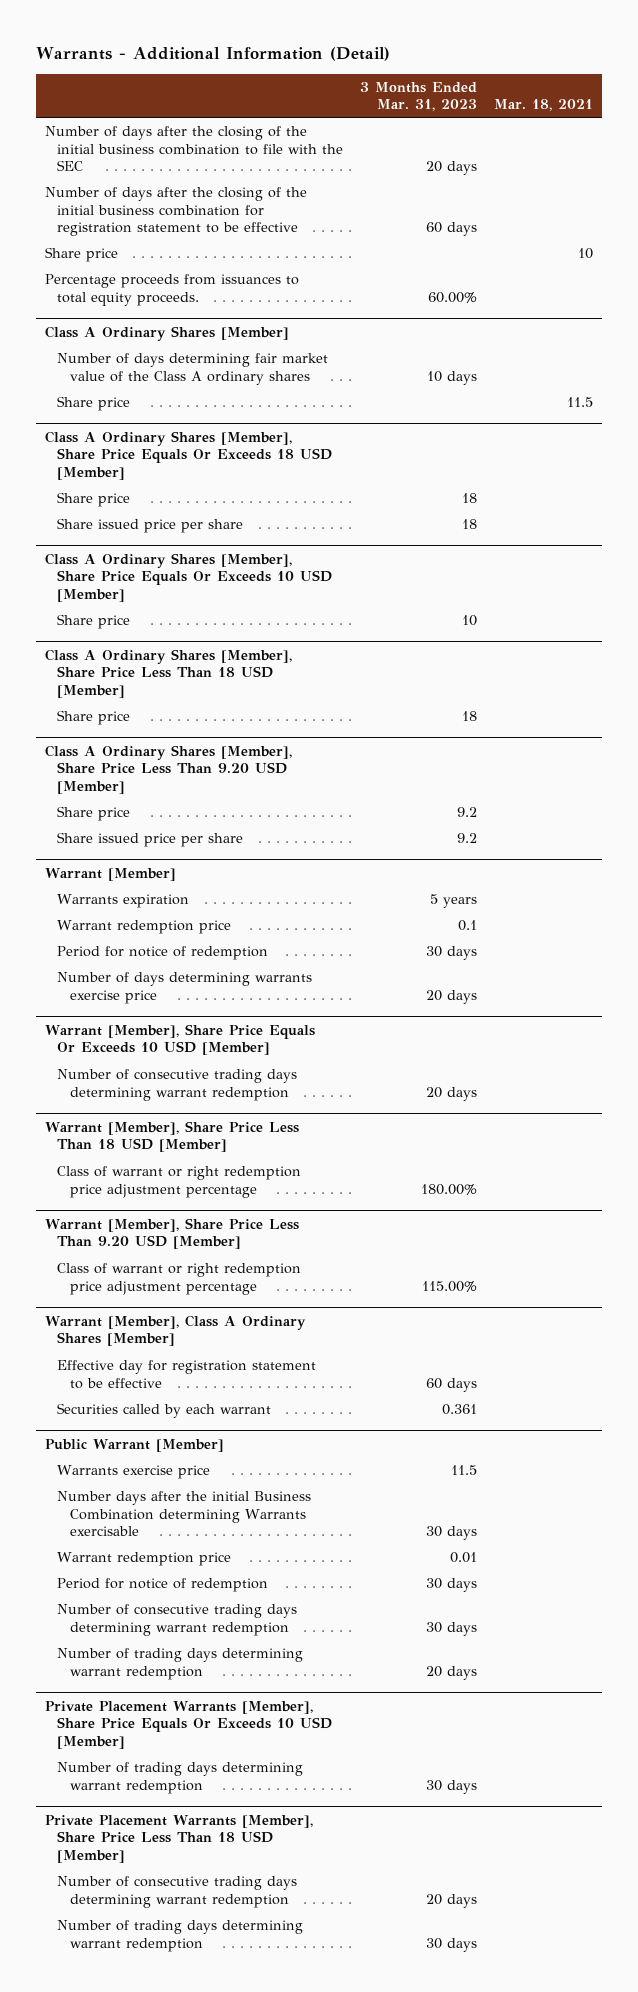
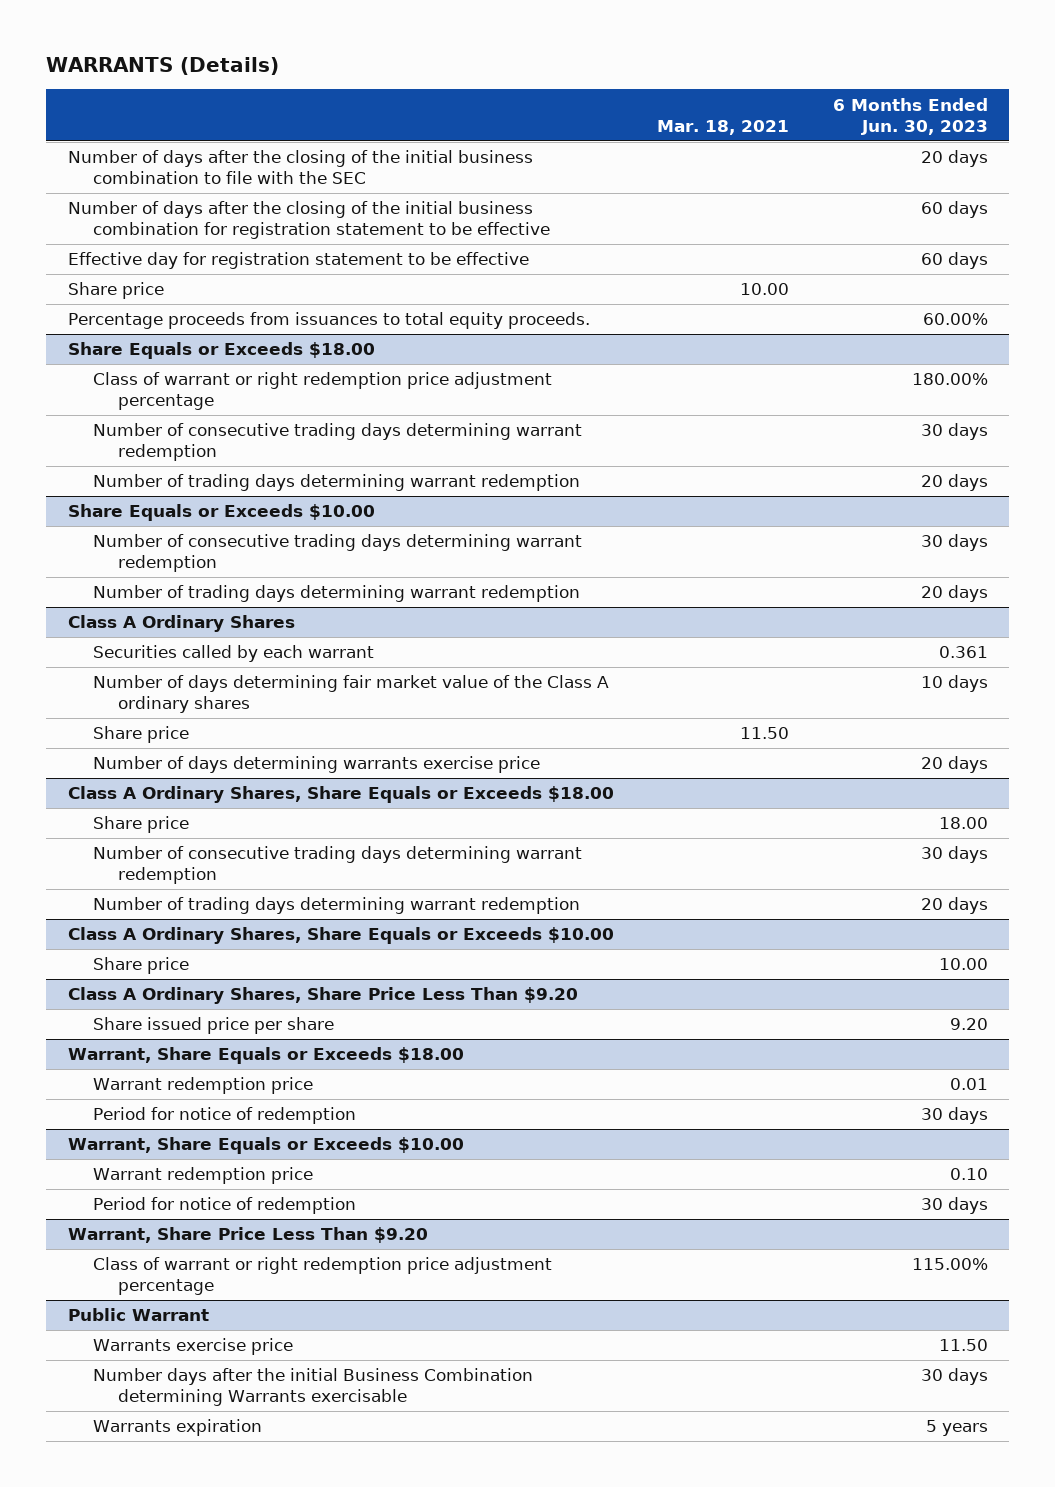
[36,46,391,61] Warrants - Additional Information (Detail) -> [46,57,280,76] WARRANTS (Details)
[360,81,478,112] 3 Months Ended Mar. 31, 2023 -> none
none -> [832,97,988,135] 6 Months Ended Jun. 30, 2023
none -> [67,252,529,270] Effective day for registration statement to be effective
[578,248,594,260] 10 -> [740,283,790,296] 10.00
none -> [67,342,375,360] Share Equals or Exceeds $18.00
none -> [92,372,552,411] Class of warrant or right redemption price adjustment percentage
none -> [92,423,582,462] Number of consecutive trading days determining warrant redemption
none -> [92,474,580,492] Number of trading days determining warrant redemption
none -> [67,504,375,522] Share Equals or Exceeds $10.00
none -> [92,534,582,573] Number of consecutive trading days determining warrant redemption
none -> [92,585,580,603] Number of trading days determining warrant redemption
[44,325,289,341] Class A Ordinary Shares [Member] -> [67,615,295,633] Class A Ordinary Shares
none -> [92,645,374,663] Securities called by each warrant
[567,397,594,408] 11.5 -> [740,727,790,740] 11.50
none -> [92,756,540,774] Number of days determining warrants exercise price
[44,430,333,481] Class A Ordinary Shares [Member], Share Price Equals Or Exceeds 18 USD [Member] -> [67,786,614,804] Class A Ordinary Shares, Share Equals or Exceeds $18.00
[57,518,244,534] Share issued price per share -> none
none -> [92,846,582,885] Number of consecutive trading days determining warrant redemption
none -> [92,897,580,915] Number of trading days determining warrant redemption
[44,552,333,603] Class A Ordinary Shares [Member], Share Price Equals Or Exceeds 10 USD [Member] -> [67,927,614,945] Class A Ordinary Shares, Share Equals or Exceeds $10.00
[44,648,292,699] Class A Ordinary Shares [Member], Share Price Less Than 18 USD [Member] -> none
[57,710,131,726] Share price -> none
[57,806,131,822] Share price -> none
[44,744,292,795] Class A Ordinary Shares [Member], Share Price Less Than 9.20 USD [Member] -> [67,987,578,1005] Class A Ordinary Shares, Share Price Less Than $9.20
[57,894,190,909] Warrants expiration -> none
[44,867,176,881] Warrant [Member] -> [67,1047,464,1065] Warrant, Share Equals or Exceeds $18.00
[57,972,313,1004] Number of days determining warrants exercise price -> none
[57,1069,298,1101] Number of consecutive trading days determining warrant redemption -> none
[44,1120,299,1153] Warrant [Member], Share Price Less Than 18 USD [Member] -> none
[57,1166,302,1198] Class of warrant or right redemption price adjustment percentage -> none
[44,1023,315,1056] Warrant [Member], Share Price Equals Or Exceeds 10 USD [Member] -> [67,1137,464,1155] Warrant, Share Equals or Exceeds $10.00
none -> [92,1167,313,1185] Warrant redemption price
none -> [92,1197,356,1215] Period for notice of redemption
[44,1217,299,1250] Warrant [Member], Share Price Less Than 9.20 USD [Member] -> [67,1227,428,1244] Warrant, Share Price Less Than $9.20
[44,1314,306,1347] Warrant [Member], Class A Ordinary Shares [Member] -> none
[57,1360,317,1389] Effective day for registration statement to be effective -> none
[57,1403,272,1419] Securities called by each warrant -> none
[44,1438,224,1452] Public Warrant [Member] -> [67,1308,209,1322] Public Warrant
[57,1552,232,1567] Warrant redemption price -> none
[57,1578,269,1593] Period for notice of redemption -> none
[57,1604,298,1636] Number of consecutive trading days determining warrant redemption -> none
[57,1648,304,1680] Number of trading days determining warrant redemption -> none
[44,1700,333,1750] Private Placement Warrants [Member], Share Price Equals Or Exceeds 10 USD [Member] -> none
[57,1762,304,1794] Number of trading days determining warrant redemption -> none
[44,1814,313,1864] Private Placement Warrants [Member], Share Price Less Than 18 USD [Member] -> none
[57,1876,298,1908] Number of consecutive trading days determining warrant redemption -> none
[57,1920,304,1952] Number of trading days determining warrant redemption -> none
none -> [92,1419,262,1437] Warrants expiration

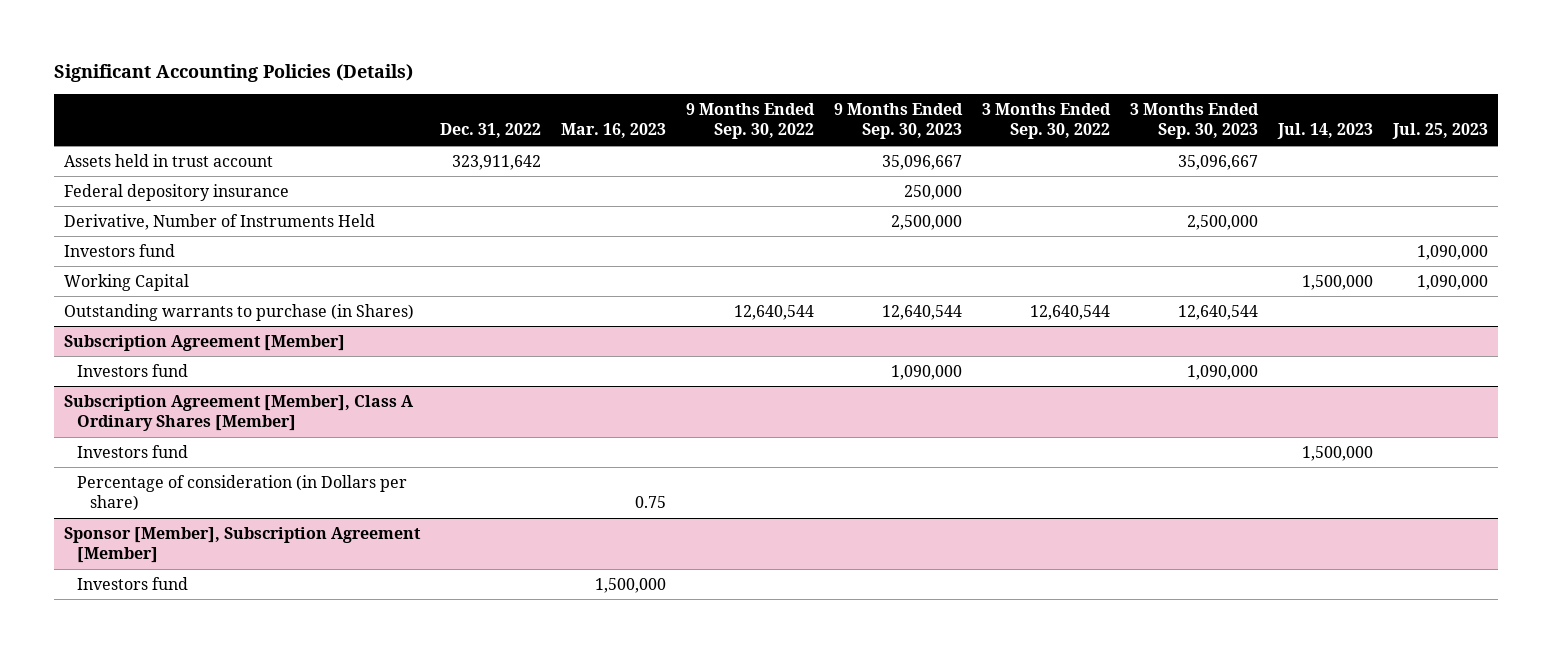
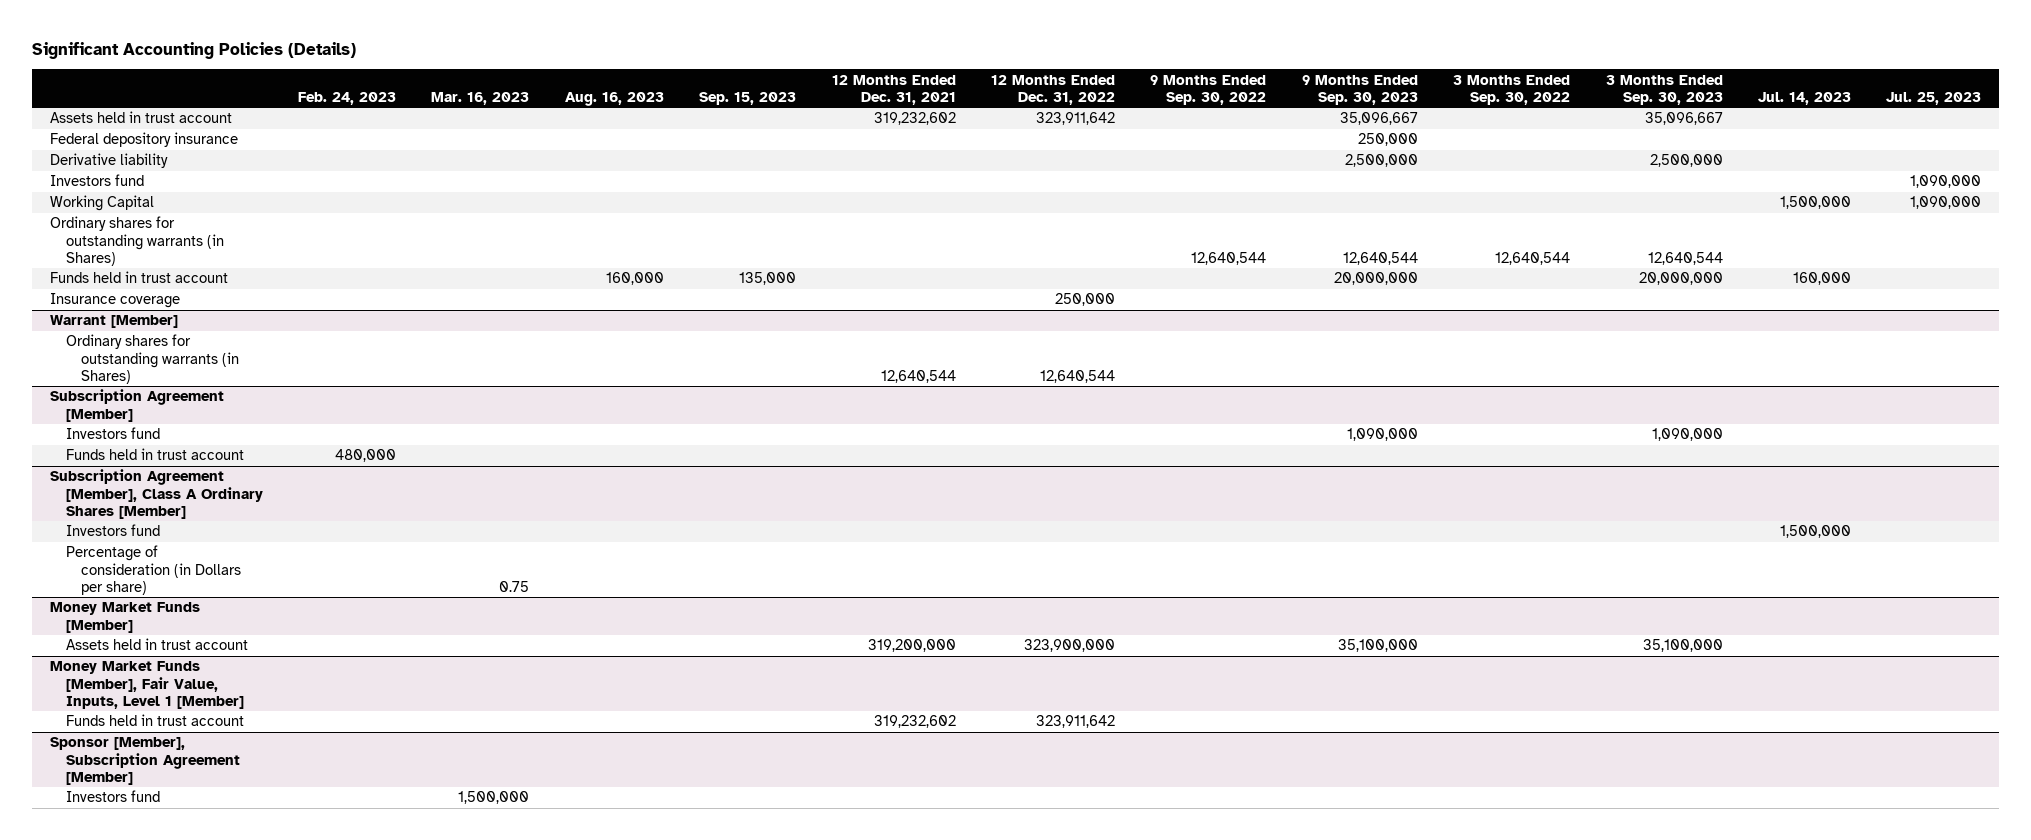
[439,123,541,139] Dec. 31, 2022 -> none
none -> [297,91,396,105] Feb. 24, 2023
none -> [564,91,664,106] Aug. 16, 2023
none -> [699,91,797,105] Sep. 15, 2023
none -> [831,74,956,105] 12 Months Ended Dec. 31, 2021
none -> [990,74,1115,105] 12 Months Ended Dec. 31, 2022
[63,213,375,230] Derivative, Number of Instruments Held -> [49,153,168,169] Derivative liability
[63,303,414,321] Outstanding warrants to purchase (in Shares) -> [49,216,224,266] Ordinary shares for outstanding warrants (in Shares)
none -> [49,271,228,284] Funds held in trust account
none -> [49,293,180,309] Insurance coverage
none -> [49,315,178,329] Warrant [Member]
none -> [65,334,240,384] Ordinary shares for outstanding warrants (in Shares)
none -> [65,448,244,461] Funds held in trust account
none -> [49,602,200,633] Money Market Funds [Member]
none -> [65,638,248,651] Assets held in trust account
none -> [49,661,244,709] Money Market Funds [Member], Fair Value, Inputs, Level 1 [Member]
none -> [65,714,244,727] Funds held in trust account

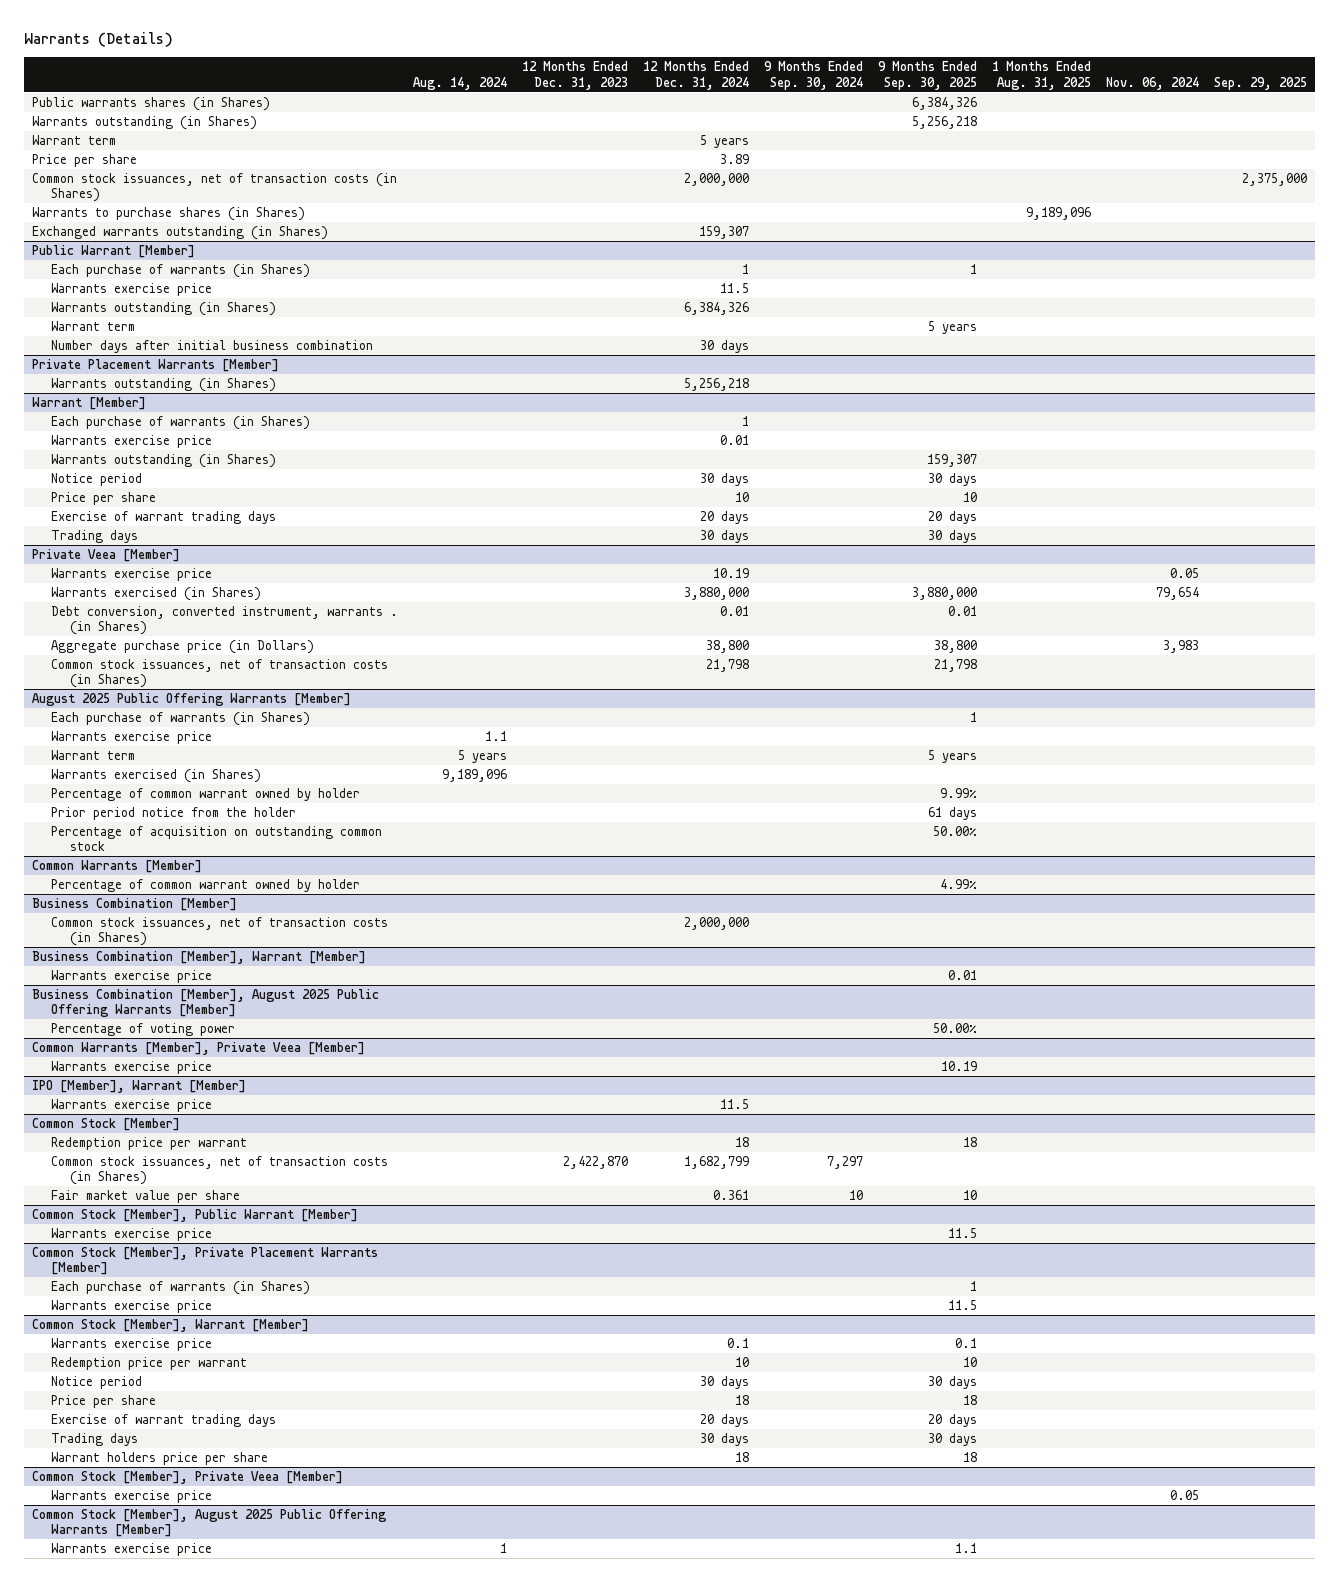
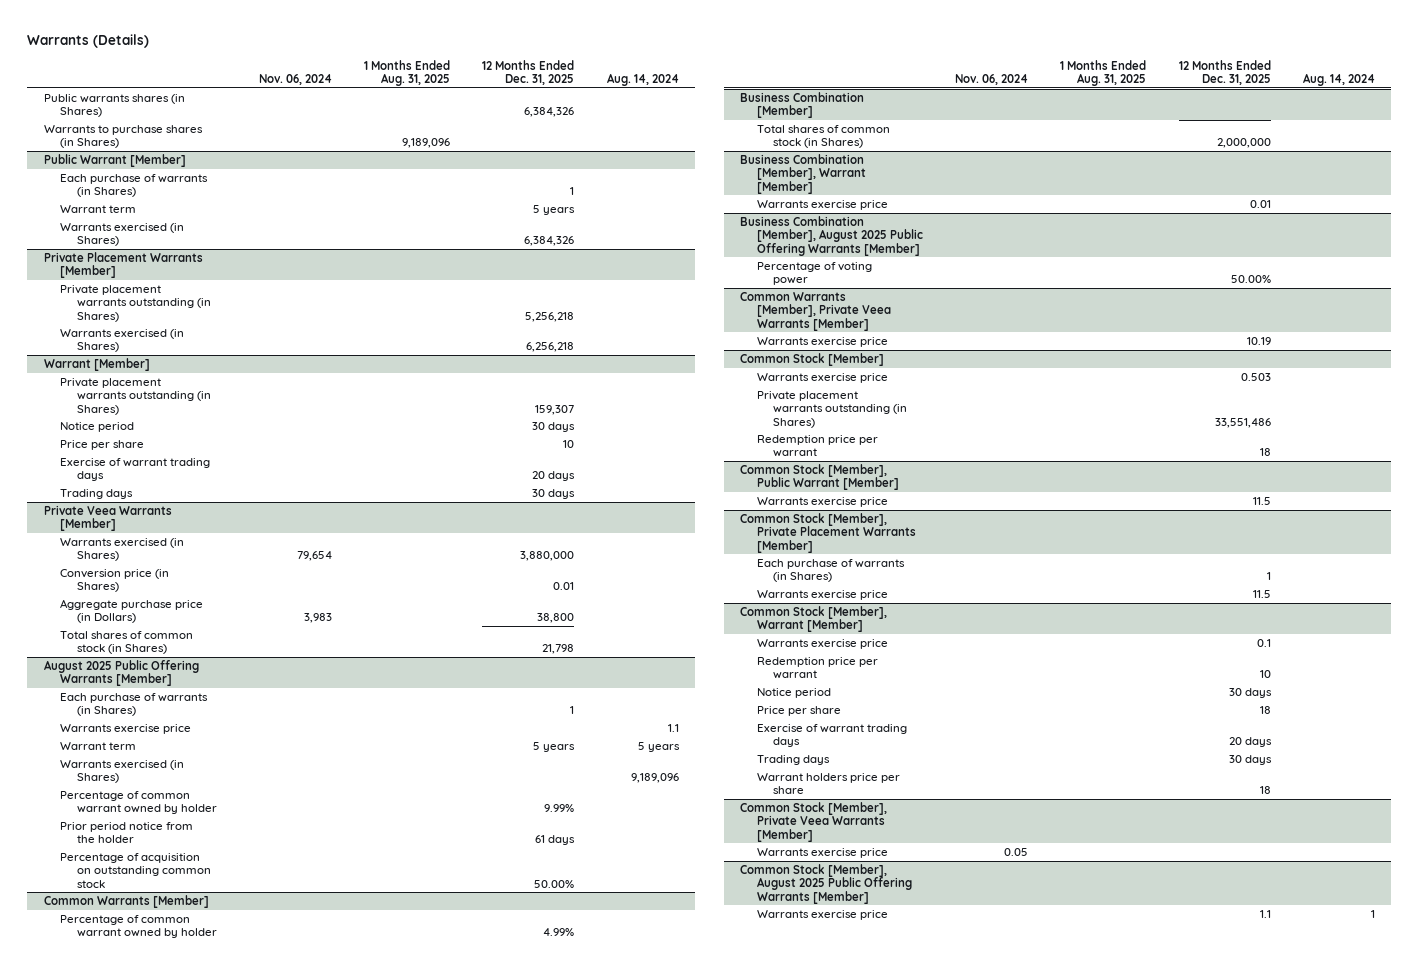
[521,61,628,90] 12 Months Ended Dec. 31, 2023 -> none
[642,61,749,90] 12 Months Ended Dec. 31, 2024 -> none
[763,61,863,90] 9 Months Ended Sep. 30, 2024 -> none
[877,61,977,90] 9 Months Ended Sep. 30, 2025 -> none
[1214,76,1308,90] Sep. 29, 2025 -> none
none -> [482,59,575,86] 12 Months Ended Dec. 31, 2025
[31,115,257,130] Warrants outstanding (in Shares) -> none
[31,134,116,145] Warrant term -> none
[31,153,137,167] Price per share -> none
[31,172,397,203] Common stock issuances, net of transaction costs (in Shares) -> none
[31,225,328,240] Exchanged warrants outstanding (in Shares) -> none
[50,282,212,296] Warrants exercise price -> none
[50,301,276,316] Warrants outstanding (in Shares) -> none
[50,339,373,353] Number days after initial business combination -> none
none -> [60,222,185,247] Warrants exercised (in Shares)
[50,377,276,392] Warrants outstanding (in Shares) -> [60,284,211,322] Private placement warrants outstanding (in Shares)
none -> [60,328,185,353] Warrants exercised (in Shares)
[50,415,310,430] Each purchase of warrants (in Shares) -> none
[50,434,212,448] Warrants exercise price -> none
[50,453,276,468] Warrants outstanding (in Shares) -> [60,377,211,415] Private placement warrants outstanding (in Shares)
[50,567,212,581] Warrants exercise price -> none
[31,548,180,562] Private Veea [Member] -> [43,504,172,532] Private Veea Warrants [Member]
[50,605,398,636] Debt conversion, converted instrument, warrants . (in Shares) -> [60,568,170,593] Conversion price (in Shares)
[50,658,388,689] Common stock issuances, net of transaction costs (in Shares) -> [60,630,194,655] Total shares of common stock (in Shares)
[50,916,388,947] Common stock issuances, net of transaction costs (in Shares) -> [756,124,890,149] Total shares of common stock (in Shares)
[31,1041,365,1055] Common Warrants [Member], Private Veea [Member] -> [740,291,891,331] Common Warrants [Member], Private Veea Warrants [Member]
[31,1079,246,1093] IPO [Member], Warrant [Member] -> none
[50,1098,212,1112] Warrants exercise price -> none
none -> [756,372,888,383] Warrants exercise price
none -> [756,390,908,428] Private placement warrants outstanding (in Shares)
[50,1155,388,1186] Common stock issuances, net of transaction costs (in Shares) -> none
[50,1189,240,1203] Fair market value per share -> none
[31,1470,343,1484] Common Stock [Member], Private Veea [Member] -> [740,801,888,842] Common Stock [Member], Private Veea Warrants [Member]

